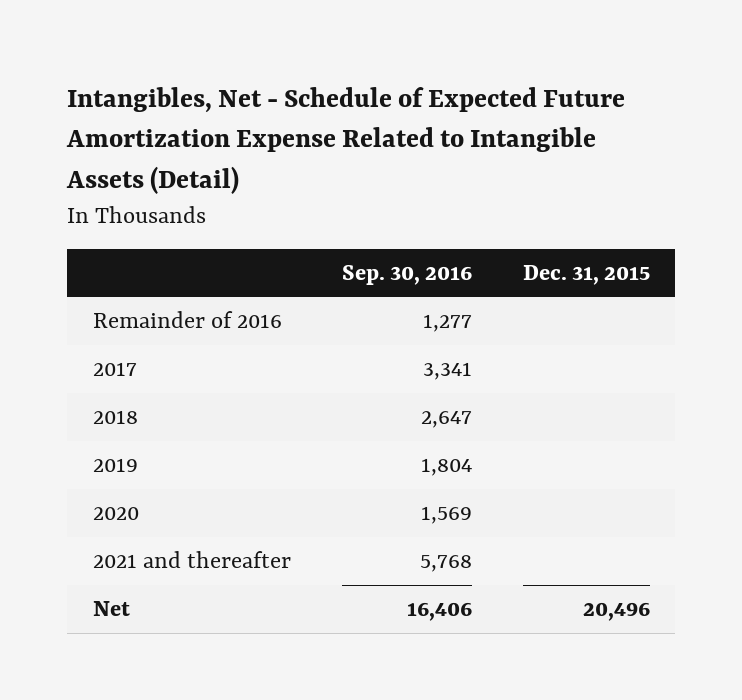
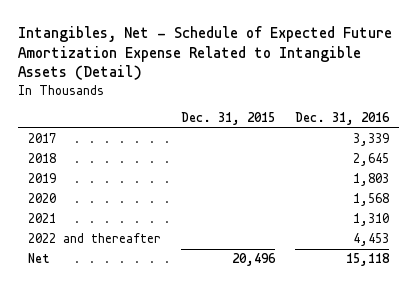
[341,264,472,285] Sep. 30, 2016 -> none
none -> [295,112,391,126] Dec. 31, 2016
[92,311,282,329] Remainder of 2016 -> none
none -> [27,213,56,224] 2021
[92,551,291,569] 2021 and thereafter -> [27,233,161,244] 2022 and thereafter

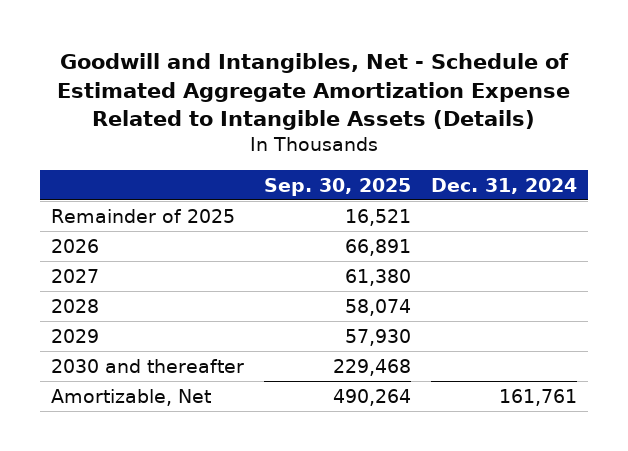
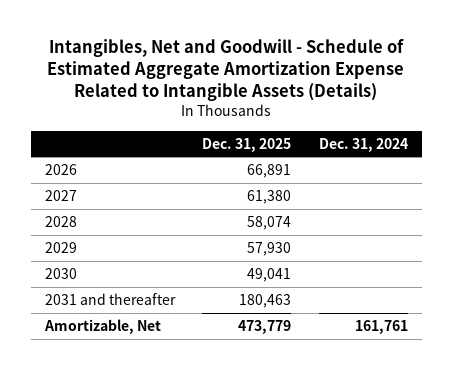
[57,53,571,131] Goodwill and Intangibles, Net - Schedule of Estimated Aggregate Amortization Expense Related to Intangible Assets (Details) -> [47,38,405,102] Intangibles, Net and Goodwill - Schedule of Estimated Aggregate Amortization Expense Related to Intangible Assets (Details)
[264,177,412,196] Sep. 30, 2025 -> none
none -> [202,137,292,152] Dec. 31, 2025
[50,208,235,223] Remainder of 2025 -> none
[50,358,244,373] 2030 and thereafter -> [44,268,77,280] 2030
none -> [44,293,176,306] 2031 and thereafter

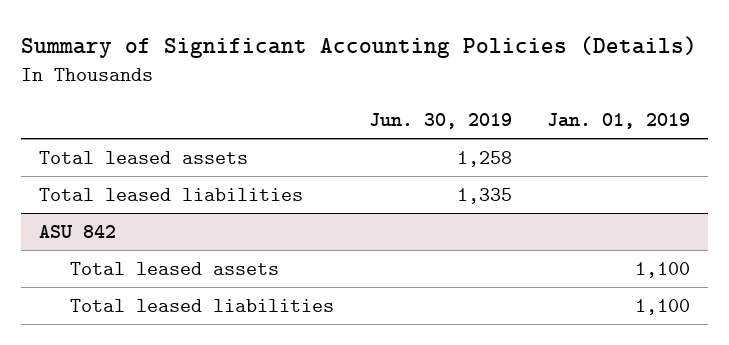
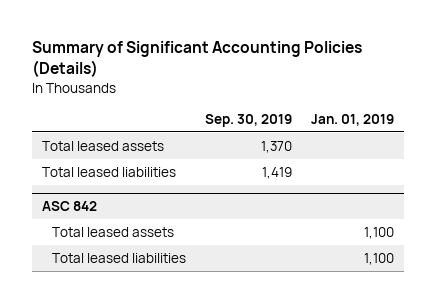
[368,113,512,130] Jun. 30, 2019 -> none
none -> [205,114,293,128] Sep. 30, 2019
[38,224,116,238] ASU 842 -> [41,201,97,212] ASC 842

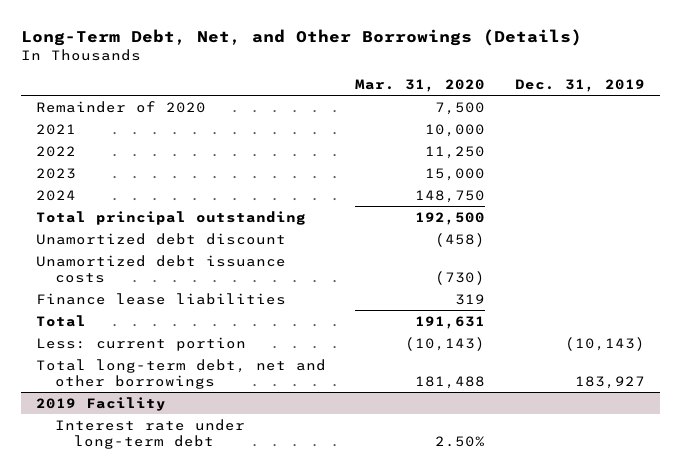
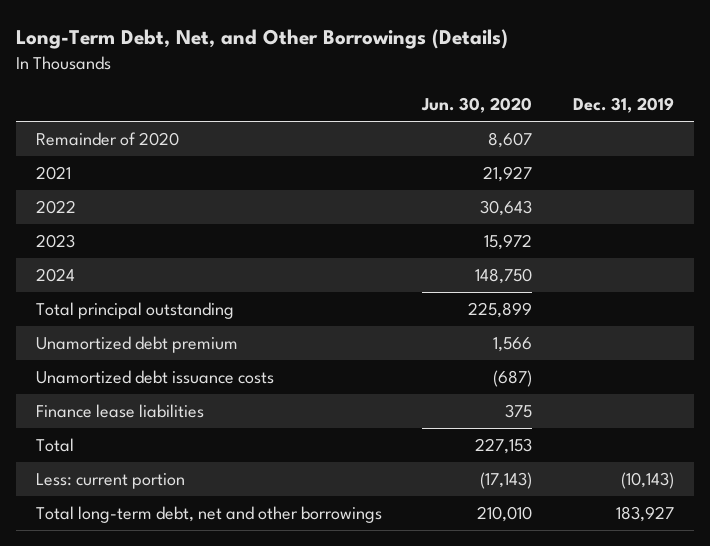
[355,78,486,92] Mar. 31, 2020 -> none
none -> [421,97,533,114] Jun. 30, 2020
[35,232,286,245] Unamortized debt discount -> [36,336,239,354] Unamortized debt premium
[35,396,166,411] 2019 Facility -> none
[54,418,245,449] Interest rate under long-term debt -> none

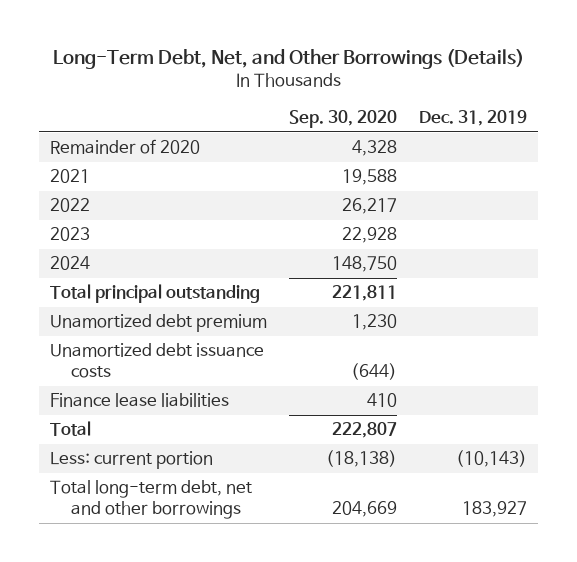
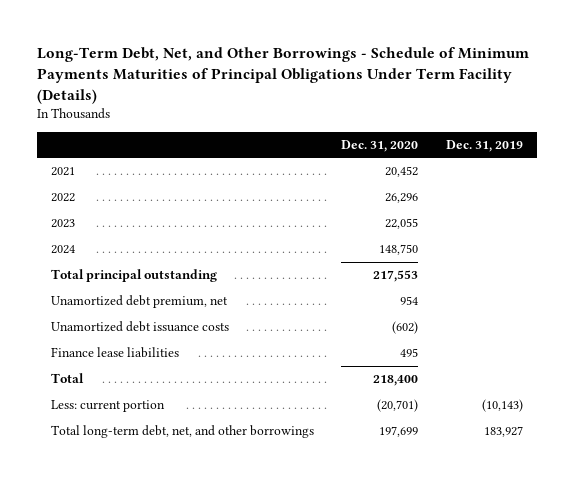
[53,49,525,70] Long-Term Debt, Net, and Other Borrowings (Details) -> [36,46,529,104] Long-Term Debt, Net, and Other Borrowings - Schedule of Minimum Payments Maturities of Principal Obligations Under Term Facility (Details)
[288,109,397,128] Sep. 30, 2020 -> none
none -> [341,139,419,152] Dec. 31, 2020
[49,139,200,155] Remainder of 2020 -> none
[49,314,267,333] Unamortized debt premium -> [50,295,228,309] Unamortized debt premium, net
[49,480,252,520] Total long-term debt, net and other borrowings -> [50,425,314,439] Total long-term debt, net, and other borrowings

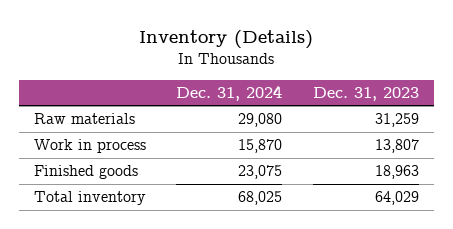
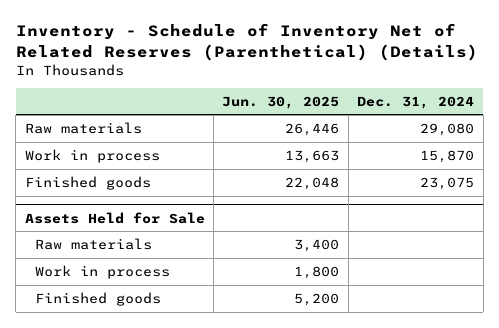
[139,29,314,49] Inventory (Details) -> [15,23,478,61] Inventory - Schedule of Inventory Net of Related Reserves (Parenthetical) (Details)
[312,86,419,101] Dec. 31, 2023 -> none
none -> [222,95,340,109] Jun. 30, 2025
[33,191,146,206] Total inventory -> none
none -> [24,211,205,224] Assets Held for Sale
none -> [35,237,153,250] Raw materials
none -> [35,264,171,279] Work in process
none -> [35,291,162,306] Finished goods

